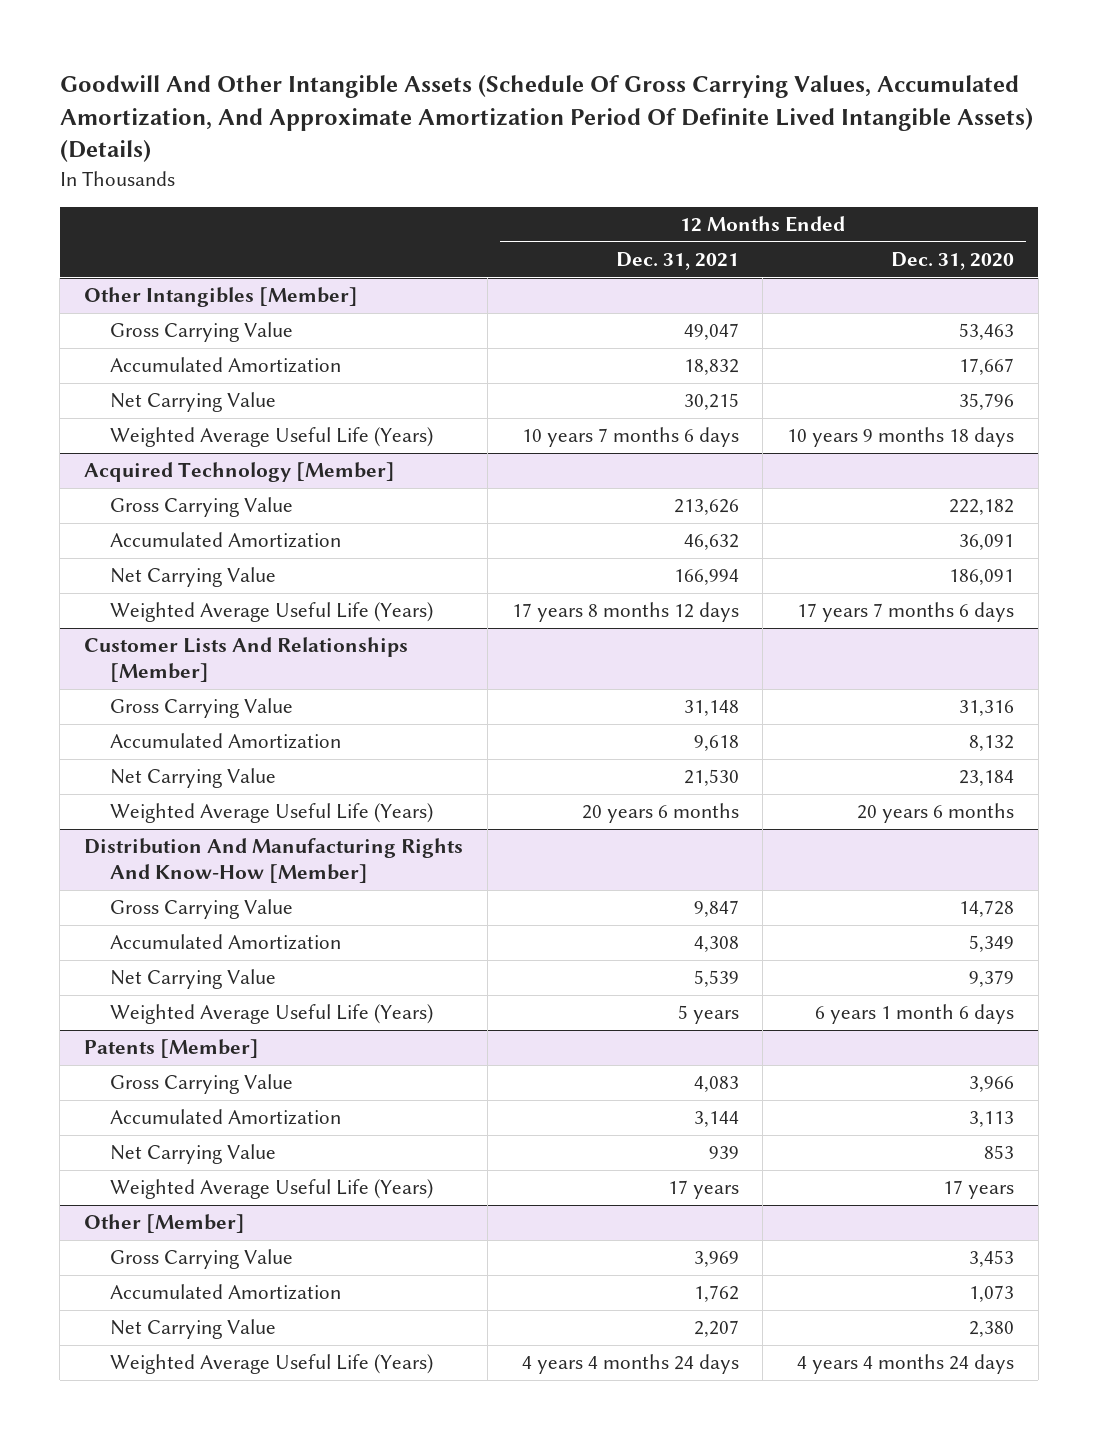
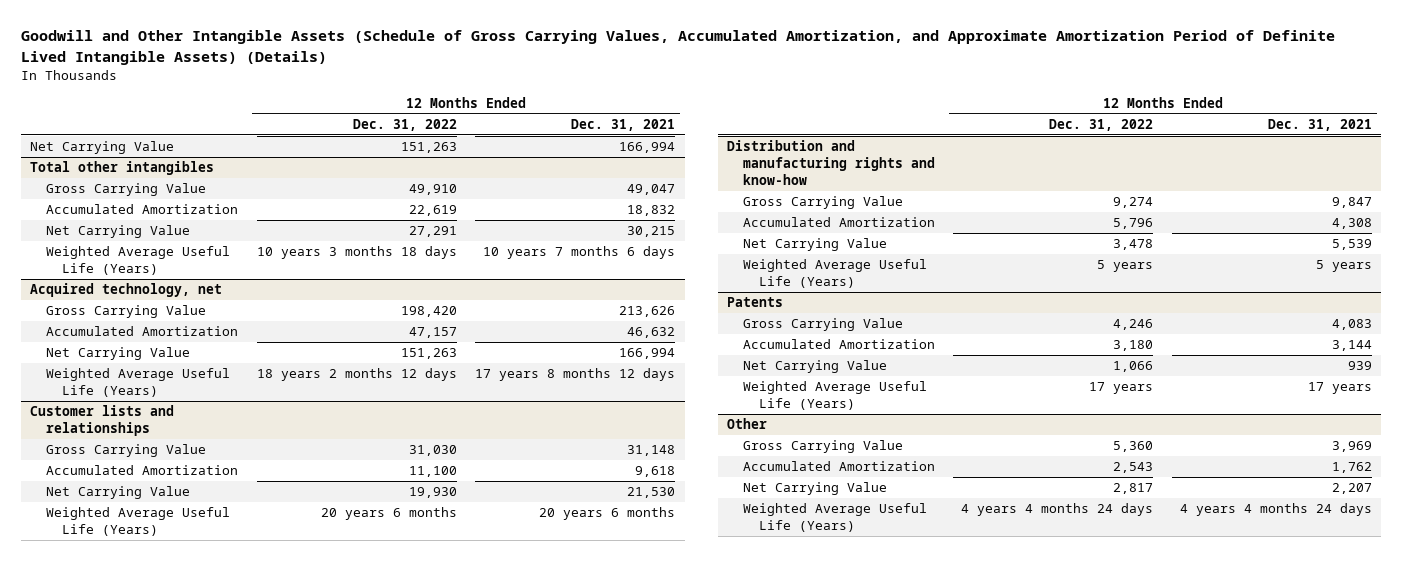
[59,75,1033,163] Goodwill And Other Intangible Assets (Schedule Of Gross Carrying Values, Accumulated Amortization, And Approximate Amortization Period Of Definite Lived Intangible Assets) (Details) -> [21,30,1336,65] Goodwill and Other Intangible Assets (Schedule of Gross Carrying Values, Accumulated Amortization, and Approximate Amortization Period of Definite Lived Intangible Assets) (Details)
[891,251,1015,270] Dec. 31, 2020 -> none
none -> [352,119,457,132] Dec. 31, 2022
none -> [30,141,175,155] Net Carrying Value
[84,287,359,308] Other Intangibles [Member] -> [30,161,215,176] Total other intangibles
[84,462,396,483] Acquired Technology [Member] -> [30,283,223,298] Acquired technology, net
[84,637,409,683] Customer Lists And Relationships [Member] -> [30,405,175,437] Customer lists and relationships
[84,838,464,884] Distribution And Manufacturing Rights And Know-How [Member] -> [726,140,935,186] Distribution and manufacturing rights and know-how
[84,1039,260,1059] Patents [Member] -> [726,297,783,308] Patents
[84,1214,246,1234] Other [Member] -> [726,418,767,430] Other

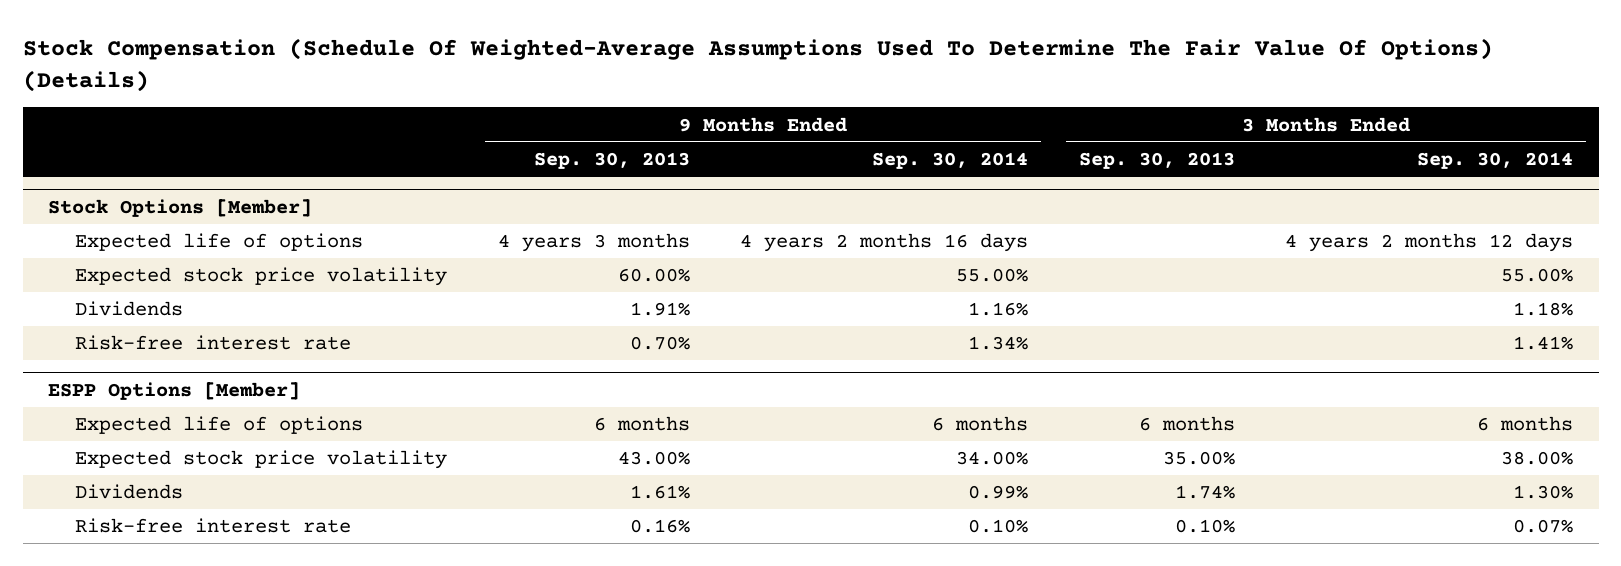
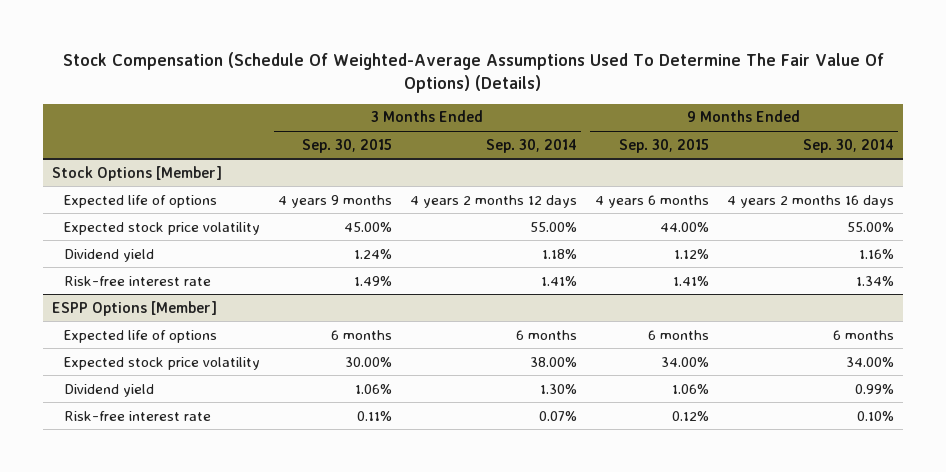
[533,151,690,169] Sep. 30, 2013 -> none
[1078,151,1235,169] Sep. 30, 2013 -> none
none -> [301,138,392,153] Sep. 30, 2015
none -> [618,138,709,153] Sep. 30, 2015
[74,301,183,317] Dividends -> [64,248,155,262] Dividend yield
[74,484,183,500] Dividends -> [64,383,155,397] Dividend yield

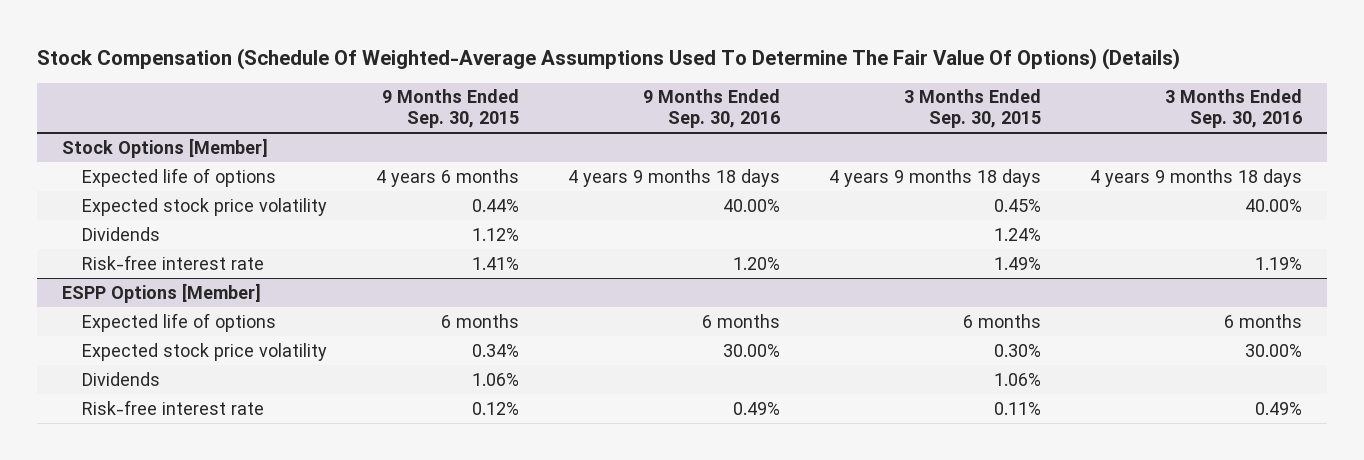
[485,138,577,153] Sep. 30, 2014 -> none
[802,138,894,153] Sep. 30, 2014 -> none
none -> [643,89,781,129] 9 Months Ended Sep. 30, 2016
none -> [1165,89,1303,129] 3 Months Ended Sep. 30, 2016
[277,194,392,208] 4 years 9 months -> [829,168,1042,187] 4 years 9 months 18 days
[343,221,392,232] 45.00% -> [994,198,1042,212] 0.45%
[659,221,709,232] 44.00% -> [472,198,520,212] 0.44%
[64,248,155,262] Dividend yield -> [81,226,160,241] Dividends
[344,356,392,367] 30.00% -> [994,343,1042,357] 0.30%
[660,356,709,367] 34.00% -> [472,343,520,357] 0.34%
[64,383,155,397] Dividend yield -> [81,371,160,386] Dividends

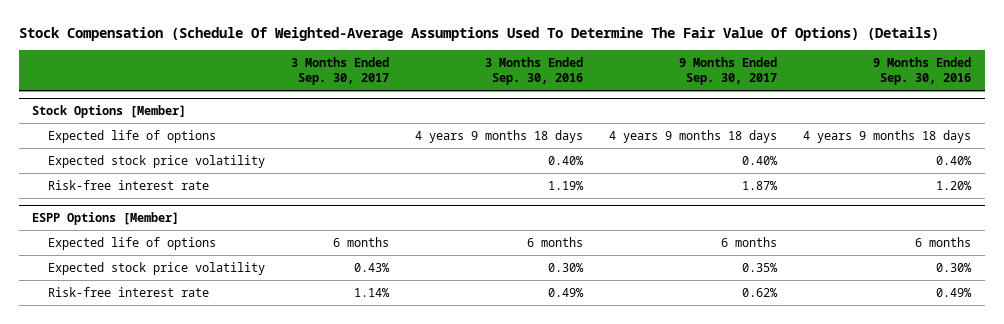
[382,89,520,129] 9 Months Ended Sep. 30, 2015 -> none
[904,89,1042,129] 3 Months Ended Sep. 30, 2015 -> none
none -> [290,56,389,86] 3 Months Ended Sep. 30, 2017
none -> [679,56,778,86] 9 Months Ended Sep. 30, 2017
[81,226,160,241] Dividends -> none
[723,198,781,212] 40.00% -> [936,155,973,165] 0.40%
[1245,198,1303,212] 40.00% -> [548,155,585,165] 0.40%
[81,371,160,386] Dividends -> none
[723,343,781,357] 30.00% -> [936,262,973,272] 0.30%
[1245,343,1303,357] 30.00% -> [548,262,585,272] 0.30%

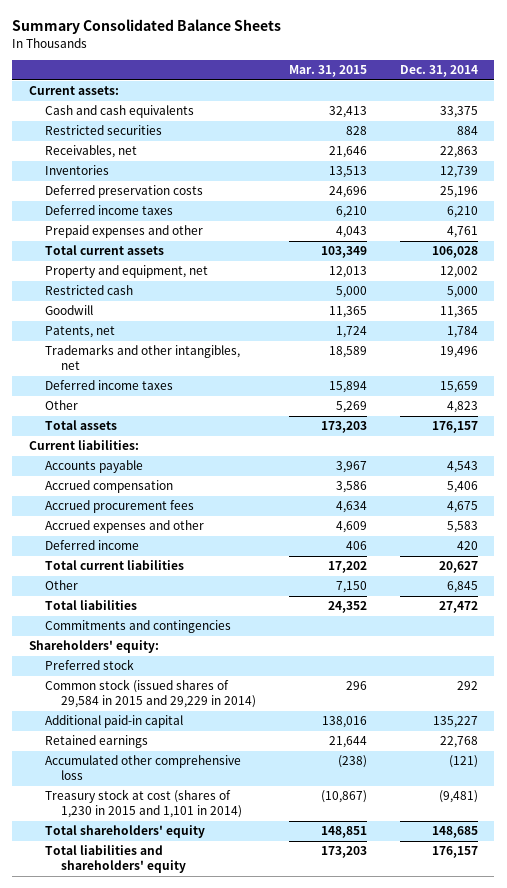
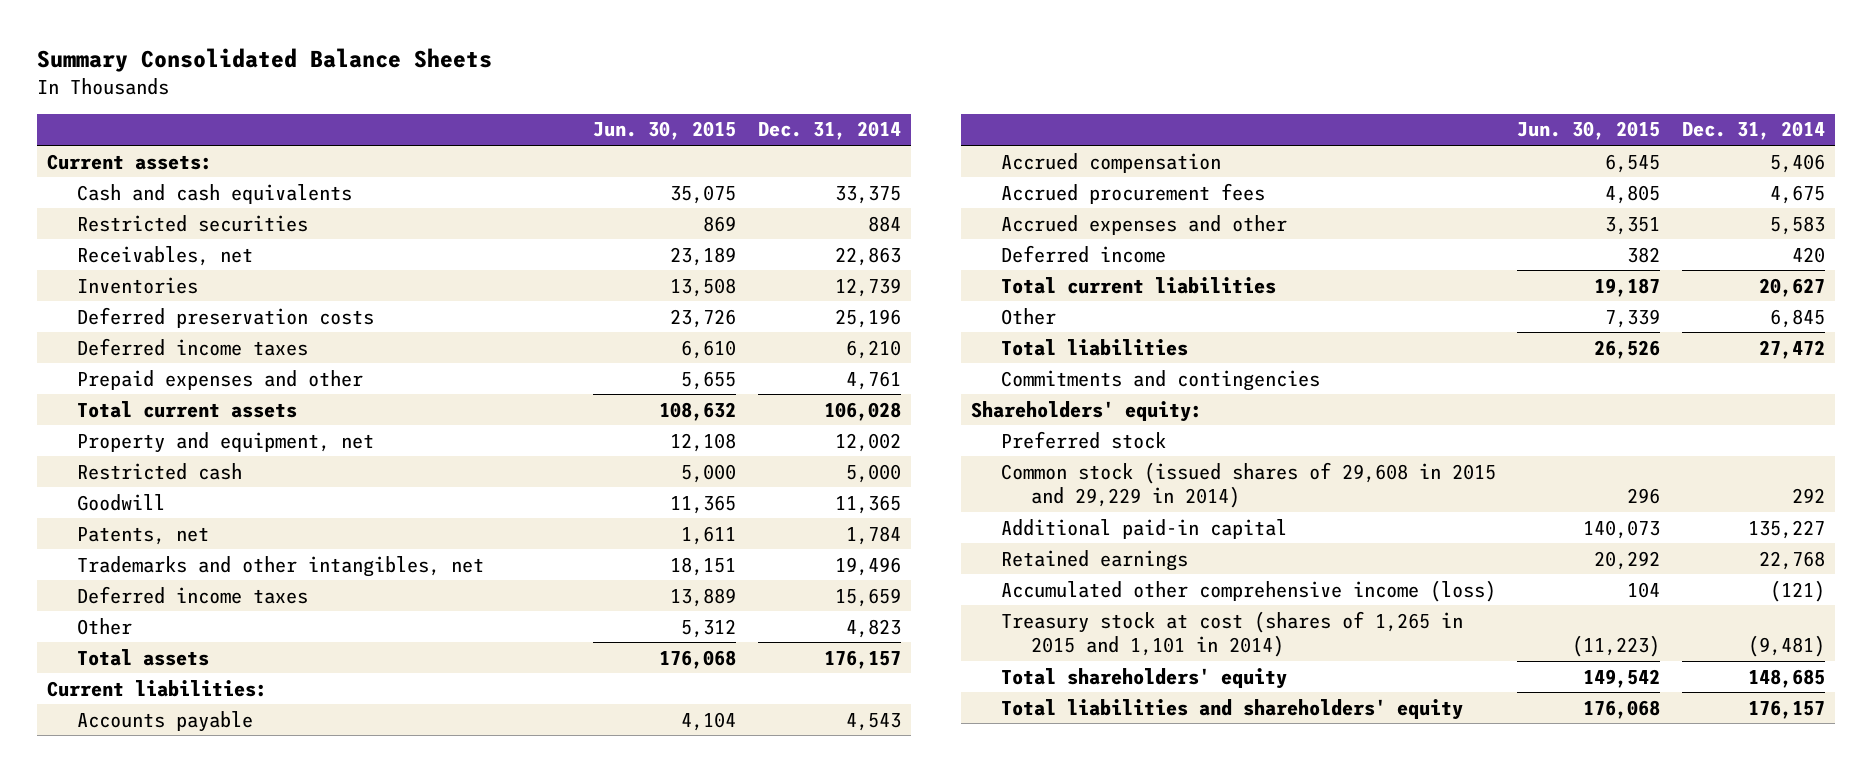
[288,65,367,78] Mar. 31, 2015 -> none
none -> [593,121,737,141] Jun. 30, 2015
[44,679,256,709] Common stock (issued shares of 29,584 in 2015 and 29,229 in 2014) -> [1001,461,1497,508] Common stock (issued shares of 29,608 in 2015 and 29,229 in 2014)
[44,755,241,781] Accumulated other comprehensive loss -> [1001,579,1497,602] Accumulated other comprehensive income (loss)
[44,789,242,819] Treasury stock at cost (shares of 1,230 in 2015 and 1,101 in 2014) -> [1001,610,1464,657] Treasury stock at cost (shares of 1,265 in 2015 and 1,101 in 2014)

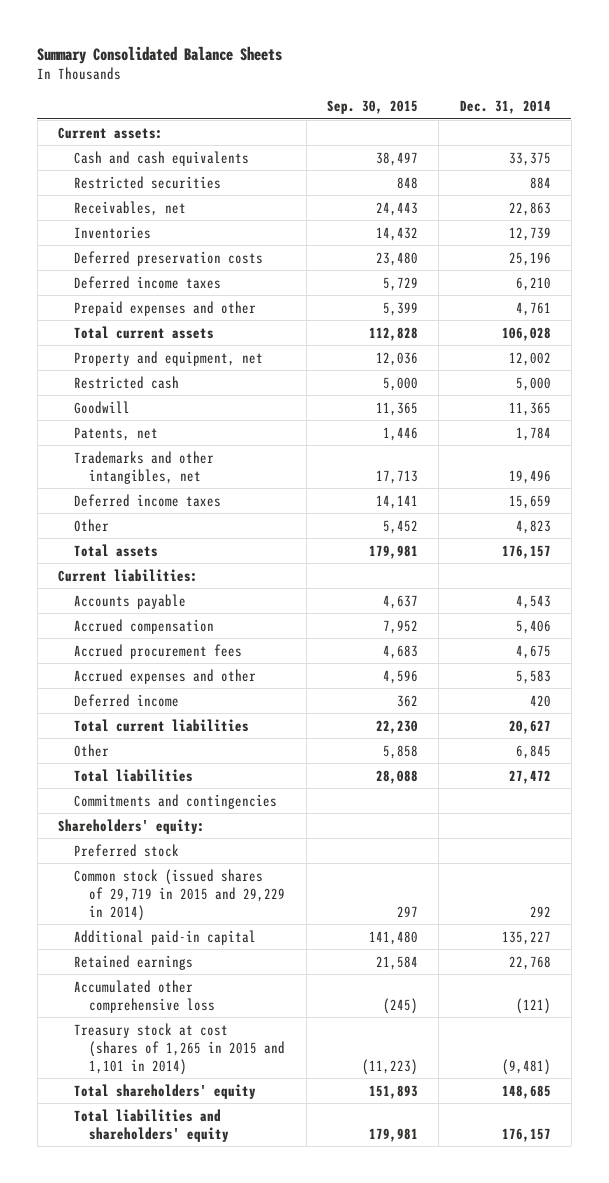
[593,121,737,141] Jun. 30, 2015 -> none
none -> [326,100,418,115] Sep. 30, 2015
[1001,461,1497,508] Common stock (issued shares of 29,608 in 2015 and 29,229 in 2014) -> [73,868,286,921] Common stock (issued shares of 29,719 in 2015 and 29,229 in 2014)
[1001,579,1497,602] Accumulated other comprehensive income (loss) -> [73,979,216,1013] Accumulated other comprehensive loss

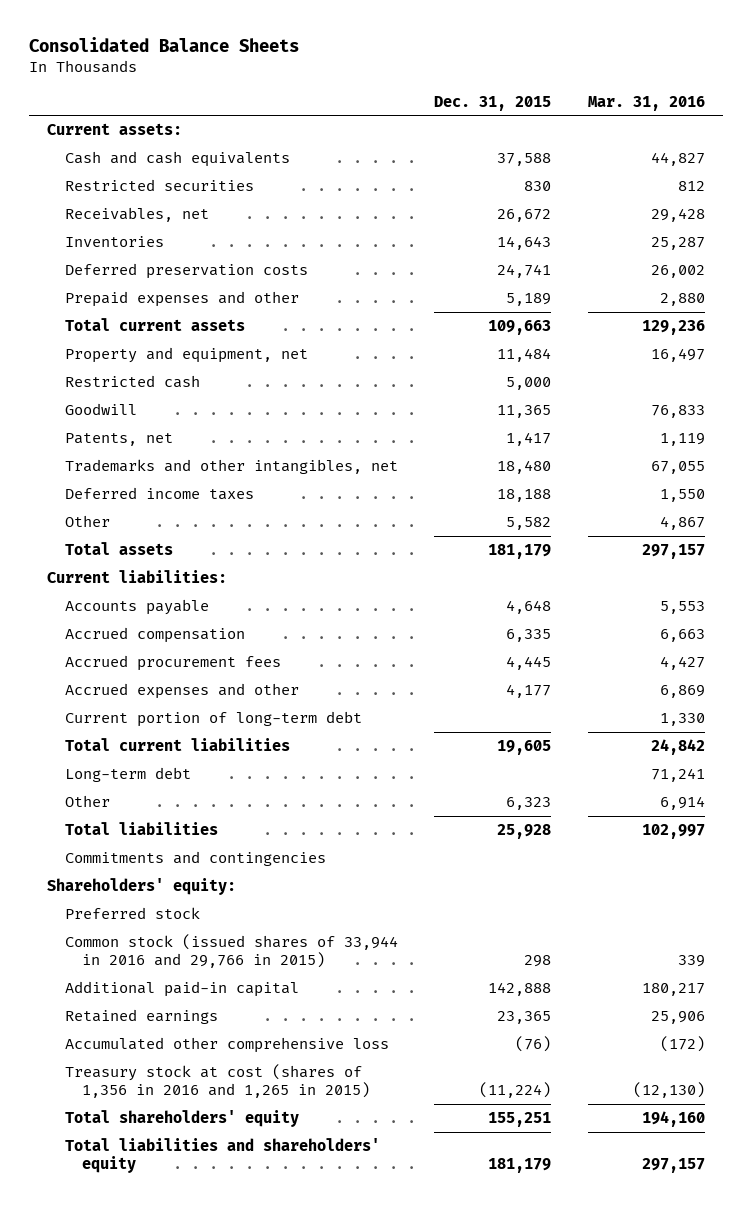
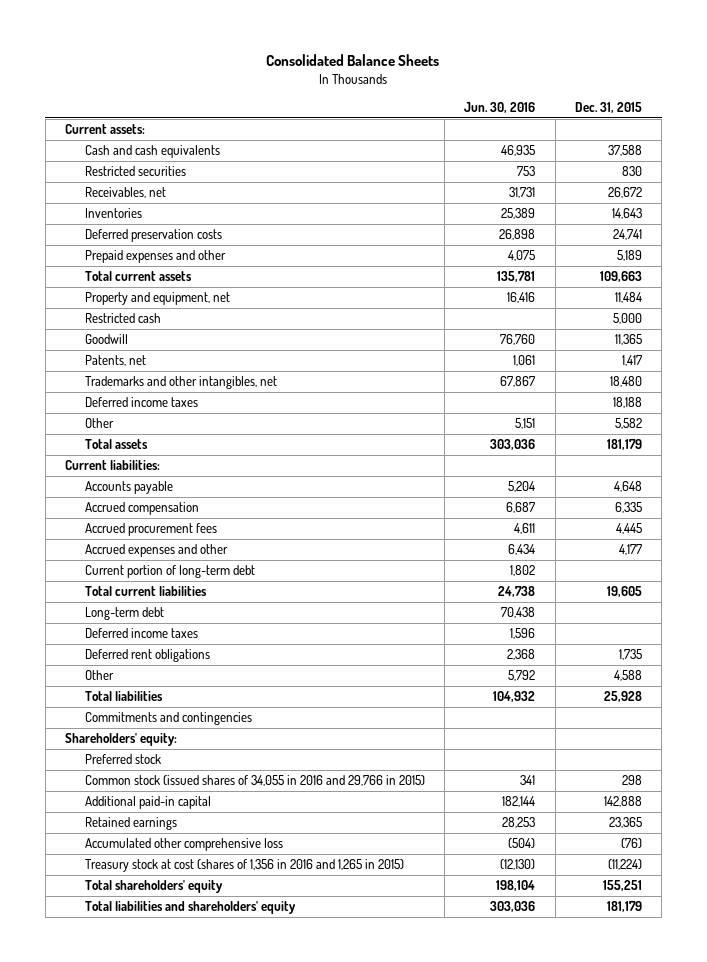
[588,95,706,111] Mar. 31, 2016 -> none
none -> [464,102,536,114] Jun. 30, 2016
none -> [85,628,199,639] Deferred income taxes
none -> [85,649,211,663] Deferred rent obligations
[506,797,552,811] 6,323 -> [613,670,642,682] 4,588
[64,934,398,969] Common stock (issued shares of 33,944 in 2016 and 29,766 in 2015) -> [85,775,426,787] Common stock (issued shares of 34,055 in 2016 and 29,766 in 2015)

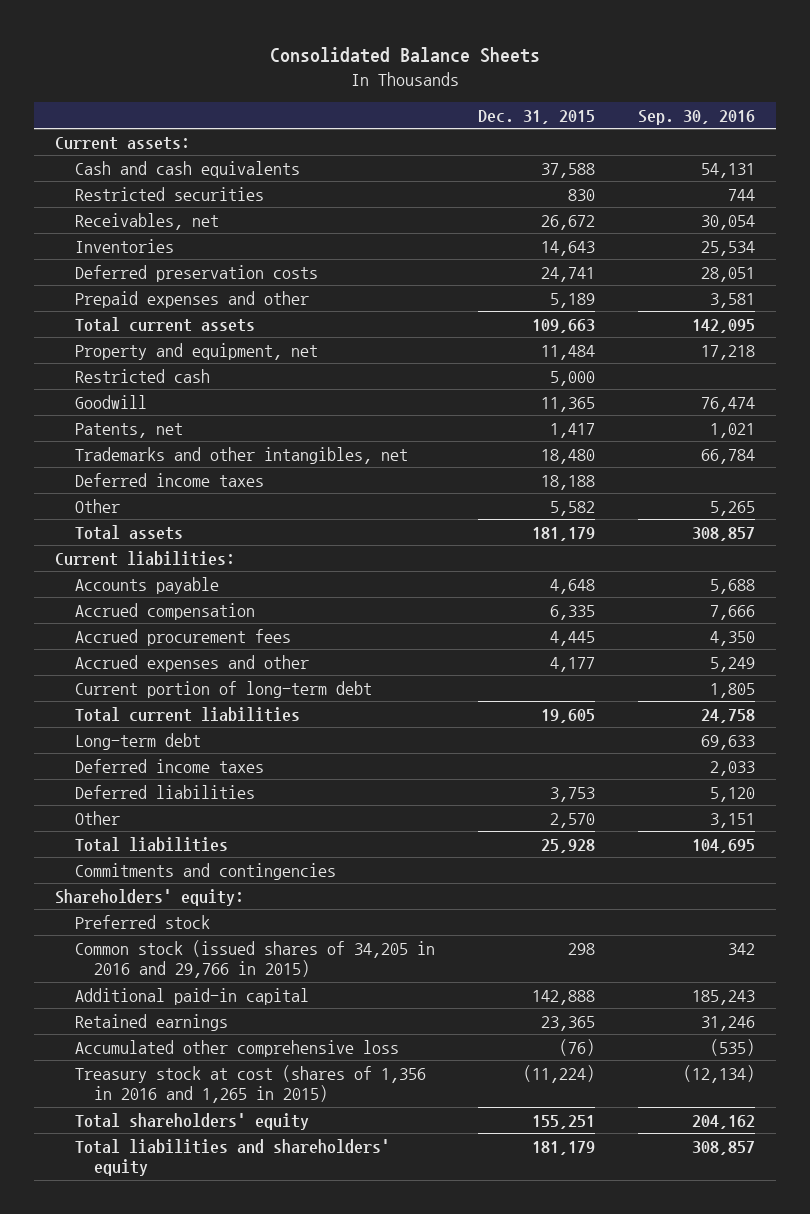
[464,102,536,114] Jun. 30, 2016 -> none
none -> [637,109,755,125] Sep. 30, 2016
[85,649,211,663] Deferred rent obligations -> [74,784,255,799] Deferred liabilities
[618,649,642,661] 1,735 -> [549,786,595,802] 3,753
[613,670,642,682] 4,588 -> [549,812,595,828] 2,570
[85,775,426,787] Common stock (issued shares of 34,055 in 2016 and 29,766 in 2015) -> [74,939,435,979] Common stock (issued shares of 34,205 in 2016 and 29,766 in 2015)

